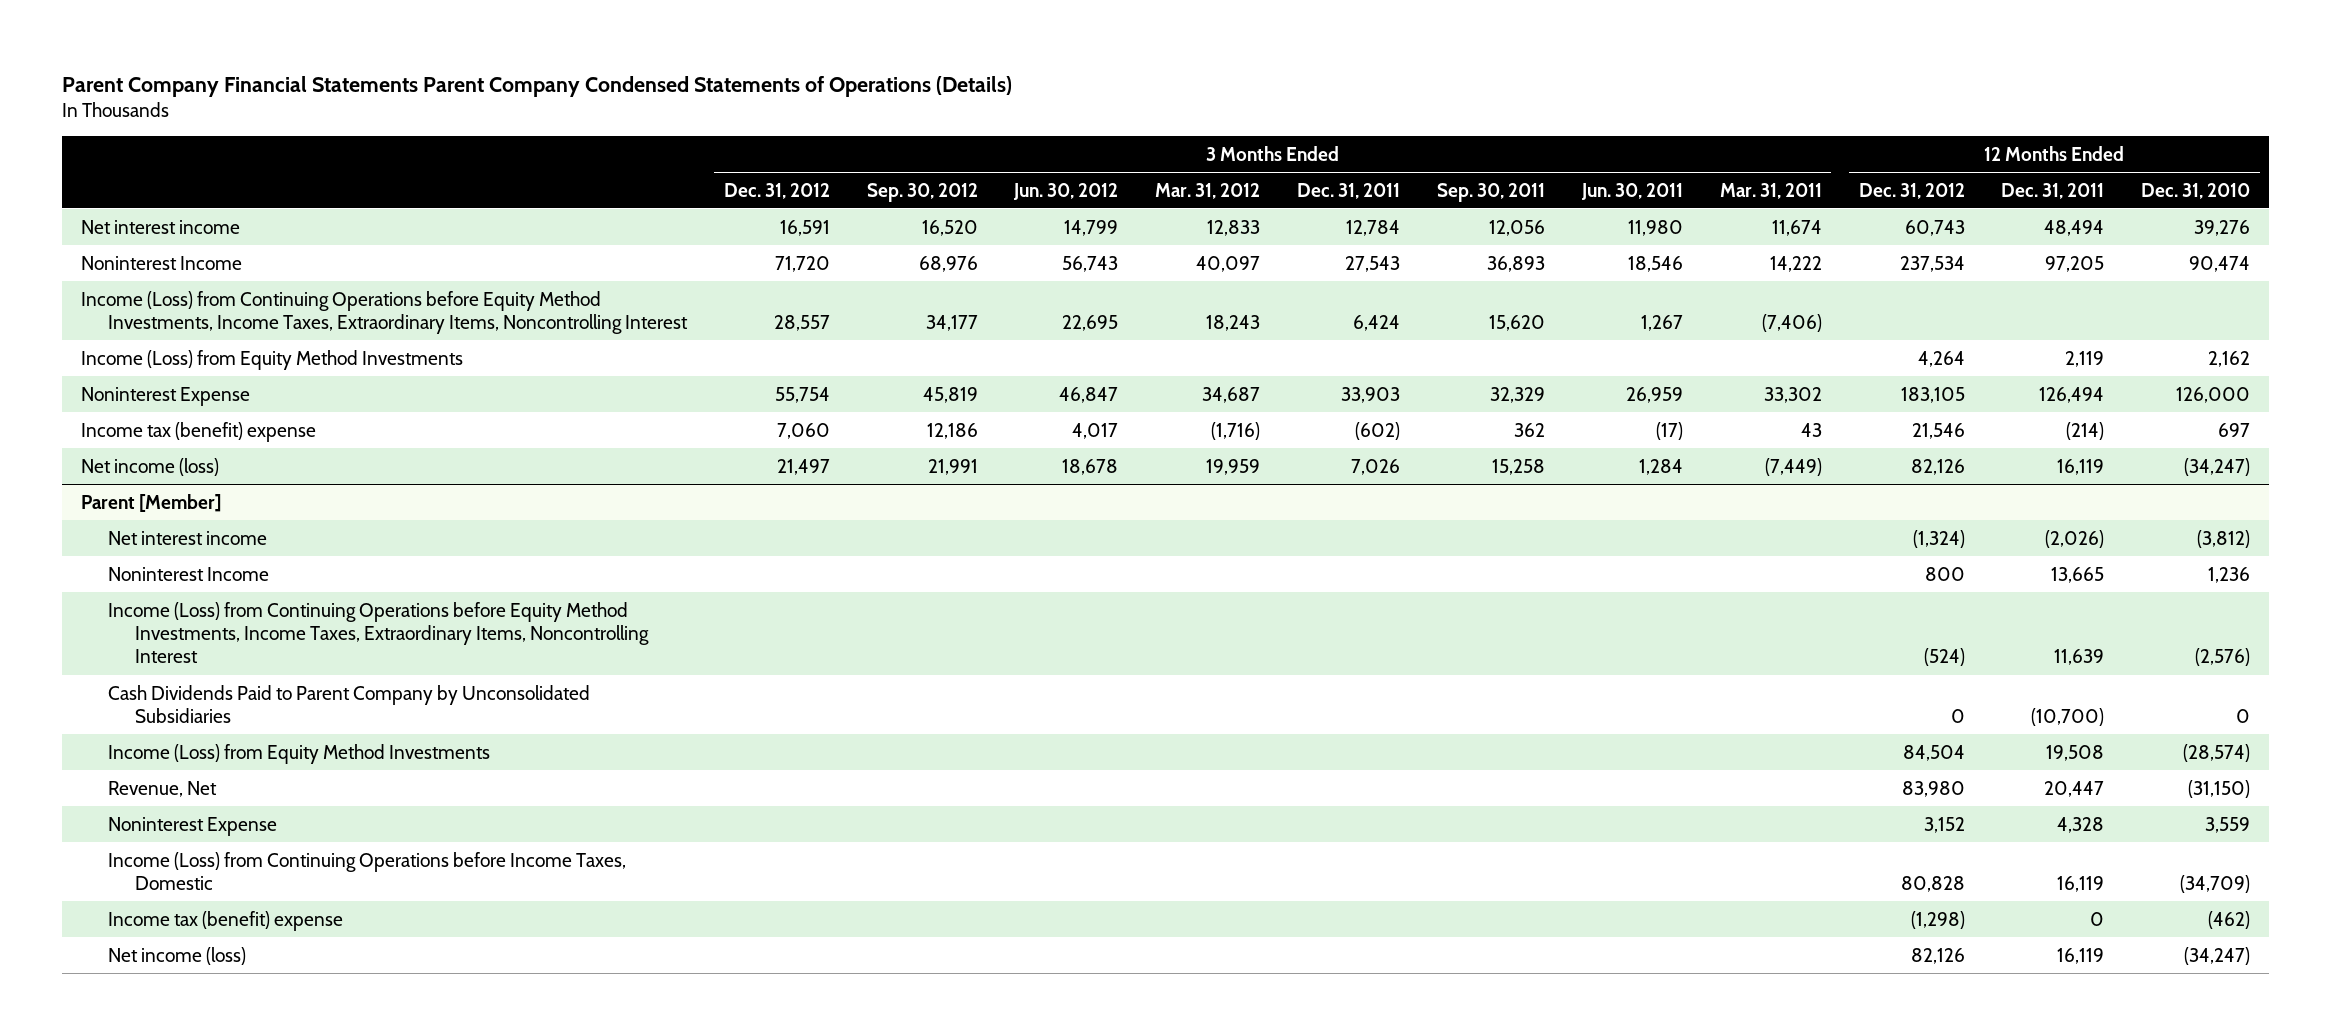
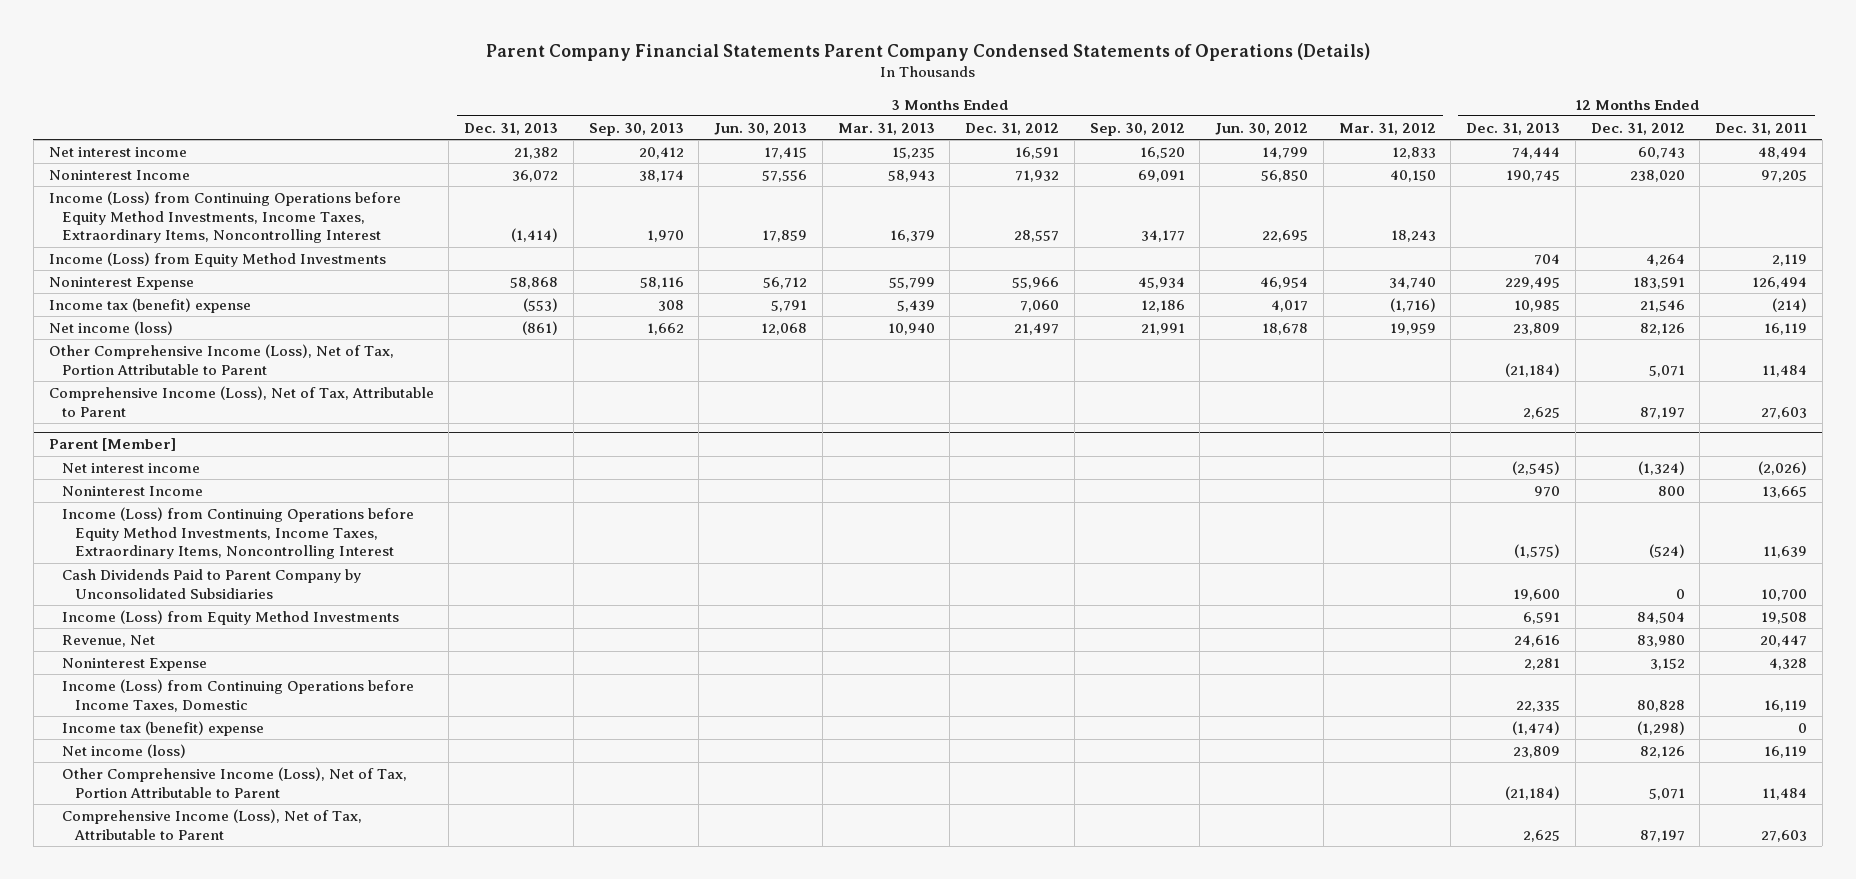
[1297,182,1401,199] Dec. 31, 2011 -> none
[1436,182,1545,202] Sep. 30, 2011 -> none
[1580,182,1683,200] Jun. 30, 2011 -> none
[1719,182,1822,199] Mar. 31, 2011 -> none
[2141,182,2251,199] Dec. 31, 2010 -> none
none -> [464,122,559,135] Dec. 31, 2013
none -> [588,122,684,136] Sep. 30, 2013
none -> [714,122,808,135] Jun. 30, 2013
none -> [837,122,935,135] Mar. 31, 2013
none -> [1466,122,1561,135] Dec. 31, 2013
[774,255,830,272] 71,720 -> [1015,169,1060,182] 71,932
[918,255,978,272] 68,976 -> [1137,169,1185,182] 69,091
[1062,255,1119,272] 56,743 -> [1261,169,1309,182] 56,850
[1196,255,1261,272] 40,097 -> [1389,169,1436,182] 40,150
[1899,255,1965,272] 237,534 -> [1629,169,1685,182] 238,020
[774,386,830,403] 55,754 -> [1012,276,1060,289] 55,966
[922,386,978,403] 45,819 -> [1137,276,1185,289] 45,934
[1059,386,1119,403] 46,847 -> [1260,276,1309,289] 46,954
[1202,386,1261,403] 34,687 -> [1388,276,1436,289] 34,740
[1900,386,1965,403] 183,105 -> [1632,276,1685,289] 183,591
none -> [48,343,394,375] Other Comprehensive Income (Loss), Net of Tax, Portion Attributable to Parent
none -> [48,385,434,417] Comprehensive Income (Loss), Net of Tax, Attributable to Parent
[2031,707,2105,726] (10,700) -> [1761,588,1808,601] 10,700
none -> [61,766,407,798] Other Comprehensive Income (Loss), Net of Tax, Portion Attributable to Parent
none -> [61,808,362,840] Comprehensive Income (Loss), Net of Tax, Attributable to Parent

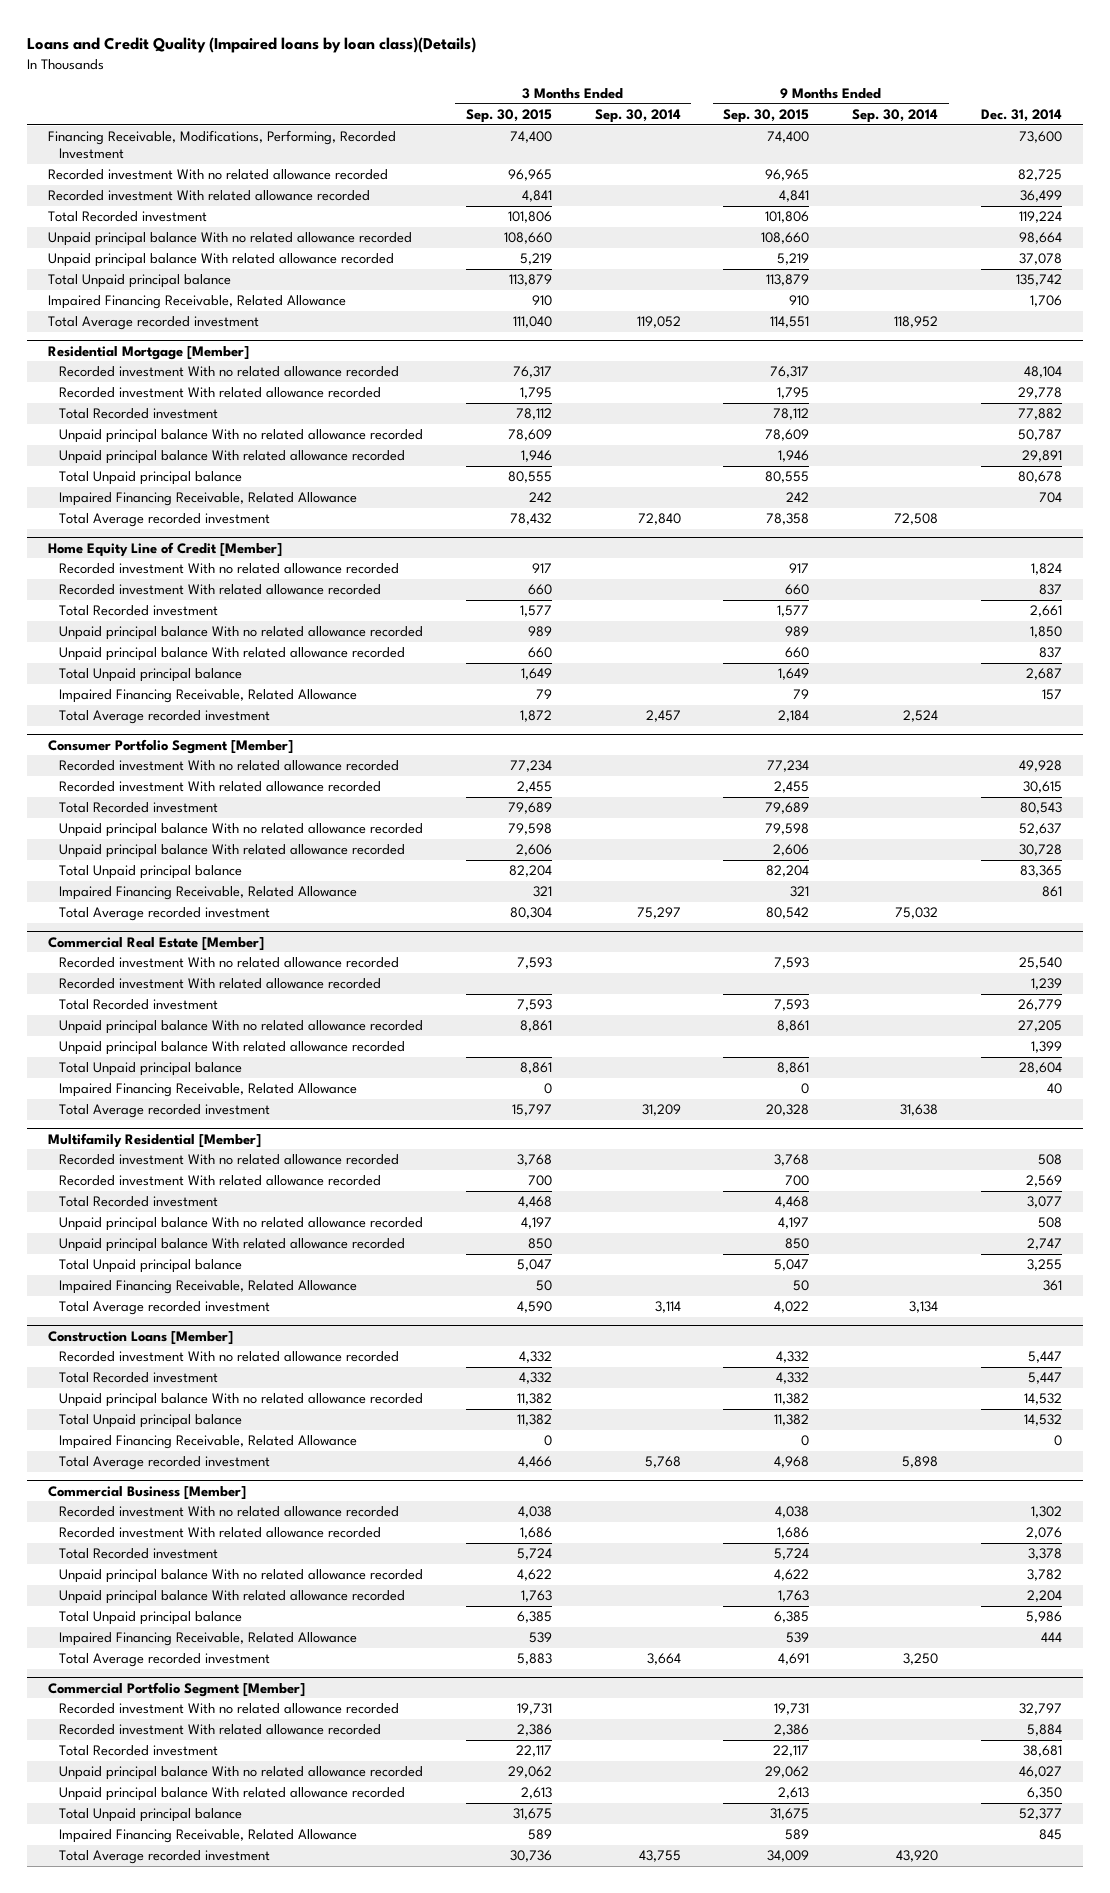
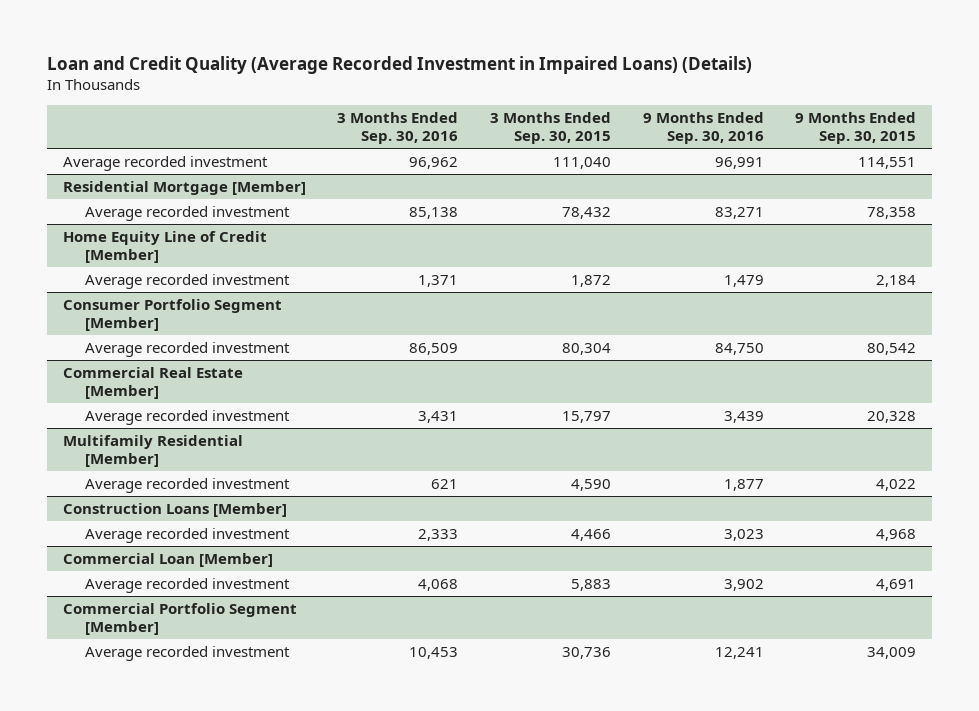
[26,37,476,54] Loans and Credit Quality (Impaired loans by loan class)(Details) -> [47,56,753,75] Loan and Credit Quality (Average Recorded Investment in Impaired Loans) (Details)
[594,109,681,124] Sep. 30, 2014 -> none
[852,109,939,124] Sep. 30, 2014 -> none
[980,109,1062,123] Dec. 31, 2014 -> none
none -> [337,112,459,145] 3 Months Ended Sep. 30, 2016
none -> [642,112,764,145] 9 Months Ended Sep. 30, 2016
[48,130,397,160] Financing Receivable, Modifications, Performing, Recorded Investment -> none
[48,169,389,181] Recorded investment With no related allowance recorded -> none
[48,190,371,202] Recorded investment With related allowance recorded -> none
[48,211,208,223] Total Recorded investment -> none
[48,232,413,247] Unpaid principal balance With no related allowance recorded -> none
[48,253,395,268] Unpaid principal balance With related allowance recorded -> none
[48,274,232,289] Total Unpaid principal balance -> none
[48,295,347,310] Impaired Financing Receivable, Related Allowance -> none
[48,316,260,331] Total Average recorded investment -> [62,155,268,171] Average recorded investment
[59,366,400,378] Recorded investment With no related allowance recorded -> none
[59,387,382,399] Recorded investment With related allowance recorded -> none
[59,408,219,420] Total Recorded investment -> none
[59,429,424,444] Unpaid principal balance With no related allowance recorded -> none
[59,450,406,465] Unpaid principal balance With related allowance recorded -> none
[59,471,243,486] Total Unpaid principal balance -> none
[59,492,358,507] Impaired Financing Receivable, Related Allowance -> none
[59,513,271,528] Total Average recorded investment -> [84,205,290,221] Average recorded investment
[59,563,400,575] Recorded investment With no related allowance recorded -> none
[59,584,382,596] Recorded investment With related allowance recorded -> none
[59,605,219,617] Total Recorded investment -> none
[59,626,424,641] Unpaid principal balance With no related allowance recorded -> none
[59,647,406,662] Unpaid principal balance With related allowance recorded -> none
[59,668,243,683] Total Unpaid principal balance -> none
[59,689,358,704] Impaired Financing Receivable, Related Allowance -> none
[59,710,271,725] Total Average recorded investment -> [84,273,290,289] Average recorded investment
[59,760,400,772] Recorded investment With no related allowance recorded -> none
[59,781,382,793] Recorded investment With related allowance recorded -> none
[59,802,219,814] Total Recorded investment -> none
[59,823,424,838] Unpaid principal balance With no related allowance recorded -> none
[59,844,406,859] Unpaid principal balance With related allowance recorded -> none
[59,865,243,880] Total Unpaid principal balance -> none
[59,886,358,901] Impaired Financing Receivable, Related Allowance -> none
[59,907,271,922] Total Average recorded investment -> [84,341,290,357] Average recorded investment
[59,957,400,969] Recorded investment With no related allowance recorded -> none
[59,978,382,990] Recorded investment With related allowance recorded -> none
[59,999,219,1011] Total Recorded investment -> none
[59,1020,424,1035] Unpaid principal balance With no related allowance recorded -> none
[59,1041,406,1056] Unpaid principal balance With related allowance recorded -> none
[59,1062,243,1077] Total Unpaid principal balance -> none
[59,1083,358,1098] Impaired Financing Receivable, Related Allowance -> none
[59,1104,271,1119] Total Average recorded investment -> [84,409,290,425] Average recorded investment
[59,1154,400,1166] Recorded investment With no related allowance recorded -> none
[59,1175,382,1187] Recorded investment With related allowance recorded -> none
[59,1196,219,1208] Total Recorded investment -> none
[59,1217,424,1232] Unpaid principal balance With no related allowance recorded -> none
[59,1238,406,1253] Unpaid principal balance With related allowance recorded -> none
[59,1259,243,1274] Total Unpaid principal balance -> none
[59,1280,358,1295] Impaired Financing Receivable, Related Allowance -> none
[59,1301,271,1316] Total Average recorded investment -> [84,477,290,493] Average recorded investment
[59,1351,400,1363] Recorded investment With no related allowance recorded -> none
[59,1372,219,1384] Total Recorded investment -> none
[59,1393,424,1408] Unpaid principal balance With no related allowance recorded -> none
[59,1414,243,1429] Total Unpaid principal balance -> none
[59,1435,358,1450] Impaired Financing Receivable, Related Allowance -> none
[59,1506,400,1518] Recorded investment With no related allowance recorded -> none
[59,1527,382,1539] Recorded investment With related allowance recorded -> none
[59,1548,219,1560] Total Recorded investment -> none
[59,1569,424,1584] Unpaid principal balance With no related allowance recorded -> none
[59,1590,406,1605] Unpaid principal balance With related allowance recorded -> none
[59,1611,243,1626] Total Unpaid principal balance -> none
[59,1632,358,1647] Impaired Financing Receivable, Related Allowance -> none
[59,1456,271,1471] Total Average recorded investment -> [84,527,290,543] Average recorded investment
[48,1485,247,1500] Commercial Business [Member] -> [62,552,273,567] Commercial Loan [Member]
[59,1653,271,1668] Total Average recorded investment -> [84,577,290,593] Average recorded investment
[59,1703,400,1715] Recorded investment With no related allowance recorded -> none
[59,1724,382,1736] Recorded investment With related allowance recorded -> none
[59,1745,219,1757] Total Recorded investment -> none
[59,1766,424,1781] Unpaid principal balance With no related allowance recorded -> none
[59,1787,406,1802] Unpaid principal balance With related allowance recorded -> none
[59,1808,243,1823] Total Unpaid principal balance -> none
[59,1829,358,1844] Impaired Financing Receivable, Related Allowance -> none
[59,1850,271,1865] Total Average recorded investment -> [84,645,290,661] Average recorded investment

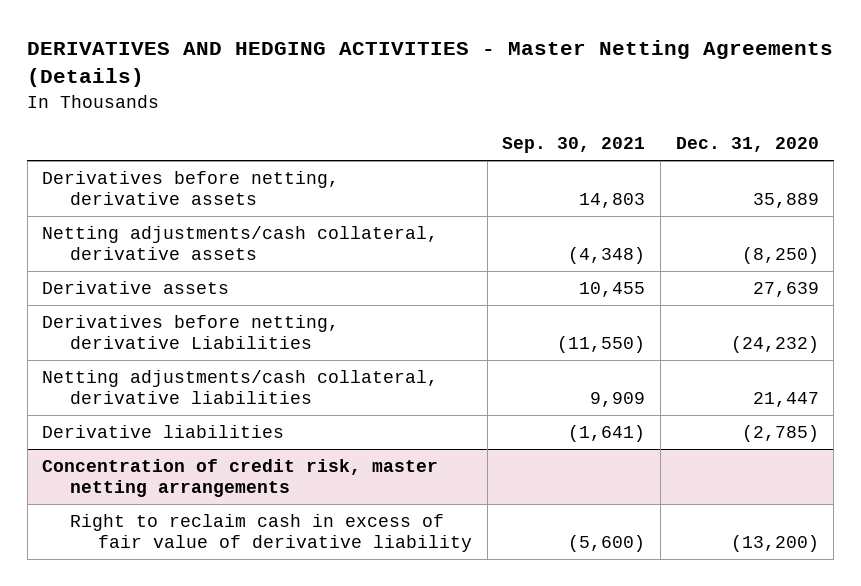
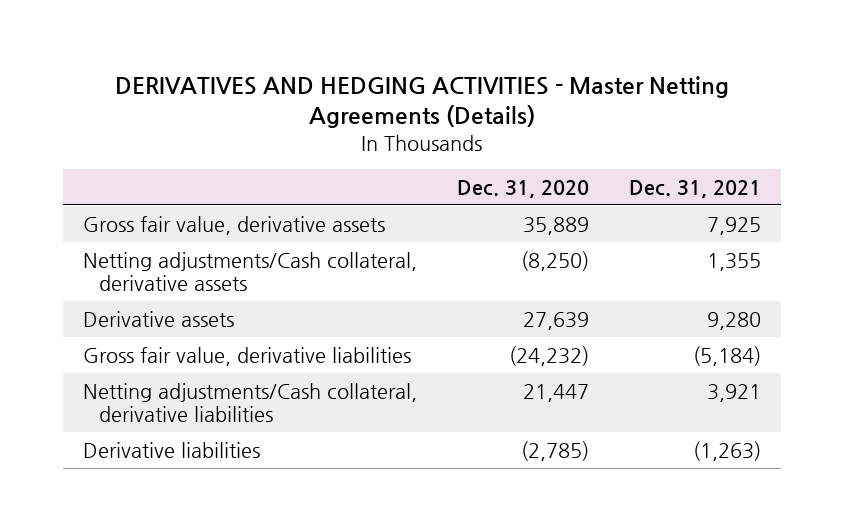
[502,136,646,153] Sep. 30, 2021 -> none
none -> [628,179,761,198] Dec. 31, 2021
[42,171,340,206] Derivatives before netting, derivative assets -> [82,215,385,235] Gross fair value, derivative assets
[42,226,439,261] Netting adjustments/cash collateral, derivative assets -> [82,251,417,292] Netting adjustments/Cash collateral, derivative assets
[42,315,340,350] Derivatives before netting, derivative Liabilities -> [82,346,411,366] Gross fair value, derivative liabilities
[42,370,439,405] Netting adjustments/cash collateral, derivative liabilities -> [82,382,417,423] Netting adjustments/Cash collateral, derivative liabilities
[42,459,439,498] Concentration of credit risk, master netting arrangements -> none
[70,514,473,553] Right to reclaim cash in excess of fair value of derivative liability -> none

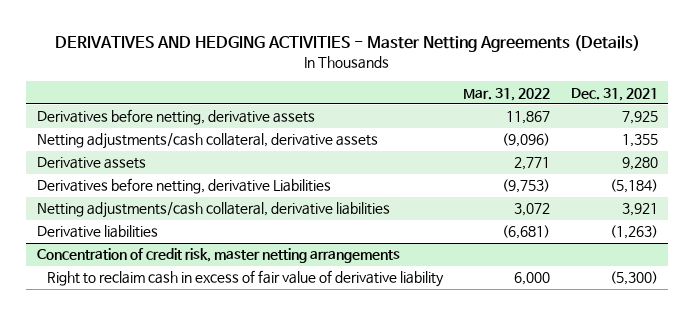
[456,179,589,198] Dec. 31, 2020 -> none
none -> [463,87,551,101] Mar. 31, 2022
[82,215,385,235] Gross fair value, derivative assets -> [36,109,315,126] Derivatives before netting, derivative assets
[82,251,417,292] Netting adjustments/Cash collateral, derivative assets -> [36,133,378,150] Netting adjustments/cash collateral, derivative assets
[82,346,411,366] Gross fair value, derivative liabilities -> [36,178,331,195] Derivatives before netting, derivative Liabilities
[82,382,417,423] Netting adjustments/Cash collateral, derivative liabilities -> [36,202,390,219] Netting adjustments/cash collateral, derivative liabilities
none -> [36,248,400,264] Concentration of credit risk, master netting arrangements
none -> [46,270,444,288] Right to reclaim cash in excess of fair value of derivative liability

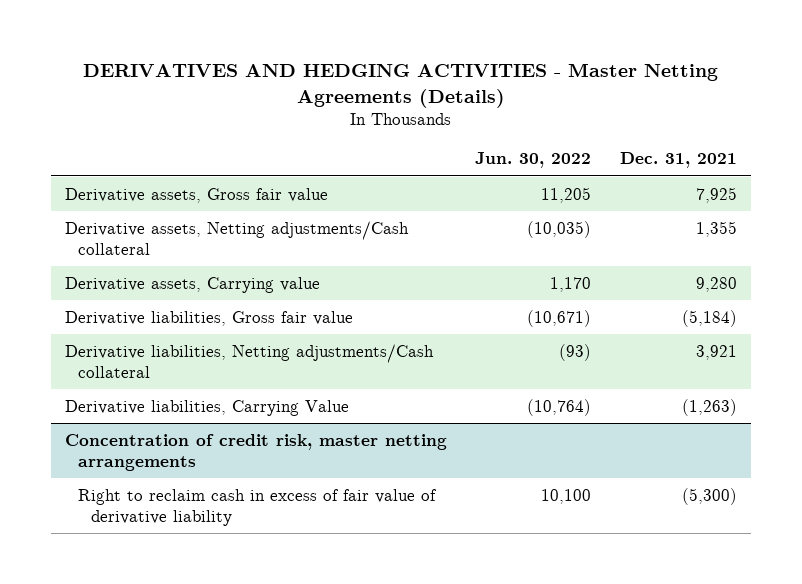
[463,87,551,101] Mar. 31, 2022 -> none
none -> [475,152,592,169] Jun. 30, 2022
[36,109,315,126] Derivatives before netting, derivative assets -> [65,187,329,203] Derivative assets, Gross fair value
[36,133,378,150] Netting adjustments/cash collateral, derivative assets -> [65,220,410,255] Derivative assets, Netting adjustments/Cash collateral
[36,157,146,170] Derivative assets -> [65,276,321,293] Derivative assets, Carrying value
[36,178,331,195] Derivatives before netting, derivative Liabilities -> [65,310,354,326] Derivative liabilities, Gross fair value
[36,202,390,219] Netting adjustments/cash collateral, derivative liabilities -> [65,343,435,378] Derivative liabilities, Netting adjustments/Cash collateral
[36,225,158,239] Derivative liabilities -> [65,399,350,416] Derivative liabilities, Carrying Value

